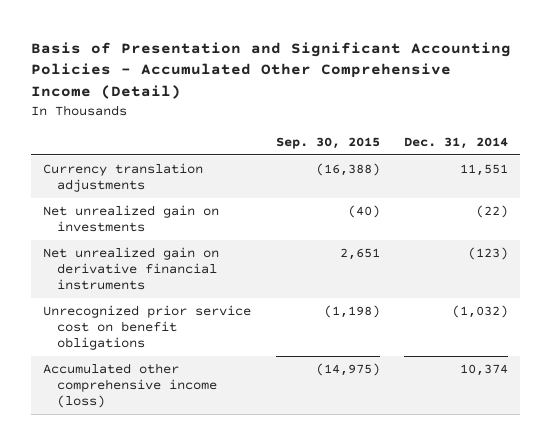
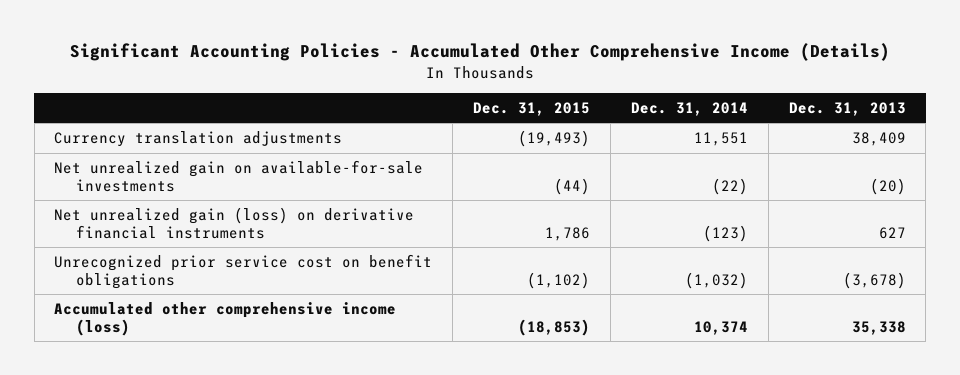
[31,41,512,100] Basis of Presentation and Significant Accounting Policies - Accumulated Other Comprehensive Income (Detail) -> [69,43,890,62] Significant Accounting Policies - Accumulated Other Comprehensive Income (Details)
[275,136,380,149] Sep. 30, 2015 -> none
none -> [473,101,591,116] Dec. 31, 2015
none -> [788,101,906,116] Dec. 31, 2013
[43,205,220,233] Net unrealized gain on investments -> [54,160,424,192] Net unrealized gain on available-for-sale investments
[43,247,220,291] Net unrealized gain on derivative financial instruments -> [54,207,415,239] Net unrealized gain (loss) on derivative financial instruments

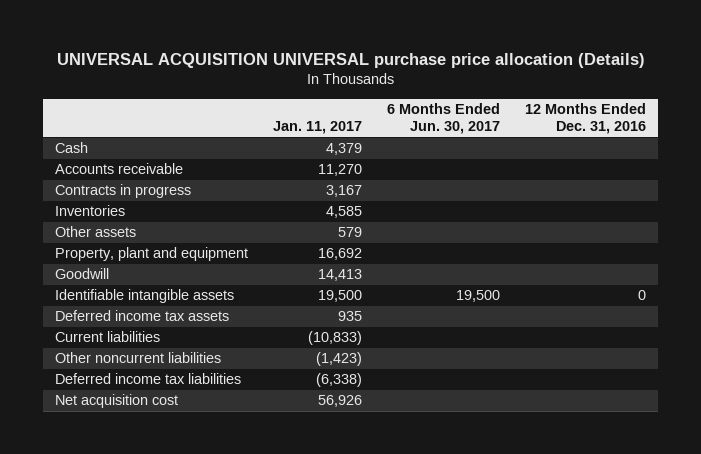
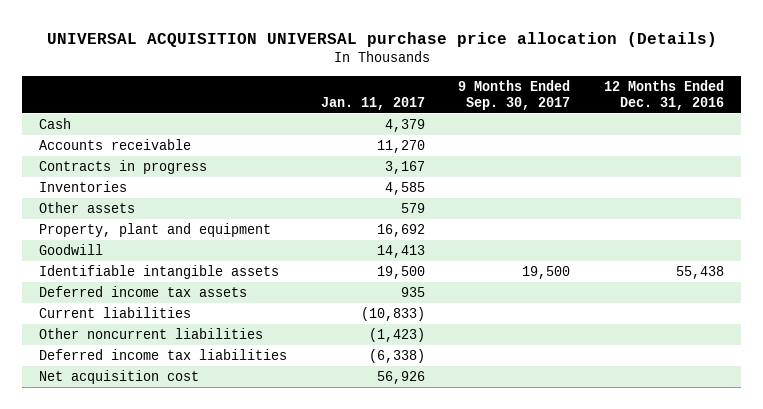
[386,103,500,135] 6 Months Ended Jun. 30, 2017 -> none
none -> [458,79,571,110] 9 Months Ended Sep. 30, 2017
[637,290,646,301] 0 -> [675,265,724,279] 55,438

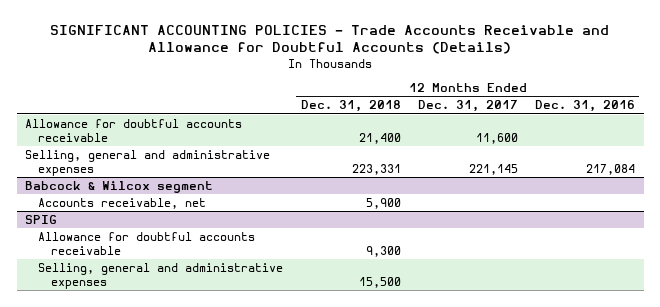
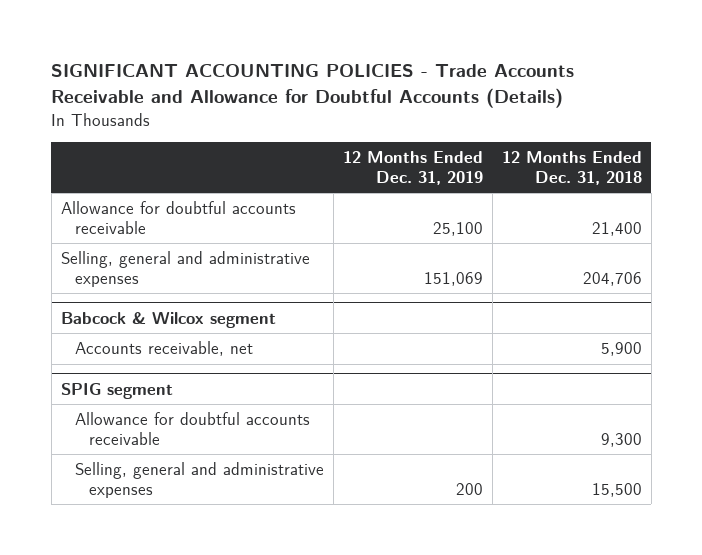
[417,100,518,113] Dec. 31, 2017 -> none
[534,100,635,113] Dec. 31, 2016 -> none
none -> [342,151,483,185] 12 Months Ended Dec. 31, 2019
[351,163,401,175] 223,331 -> [582,271,642,286] 204,706
[25,214,58,224] SPIG -> [60,382,173,399] SPIG segment

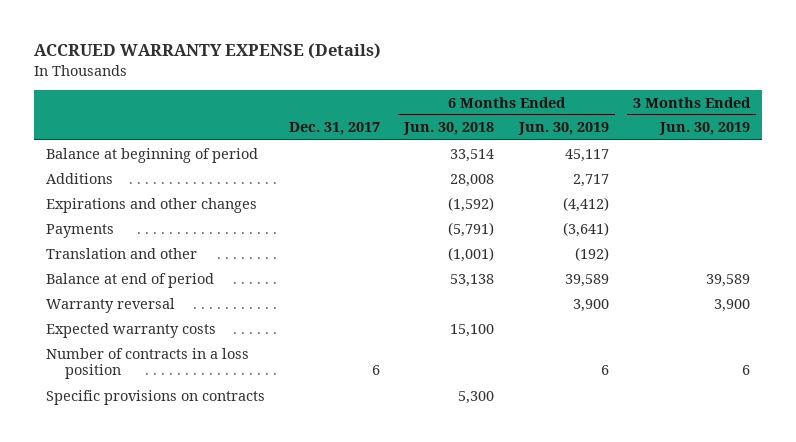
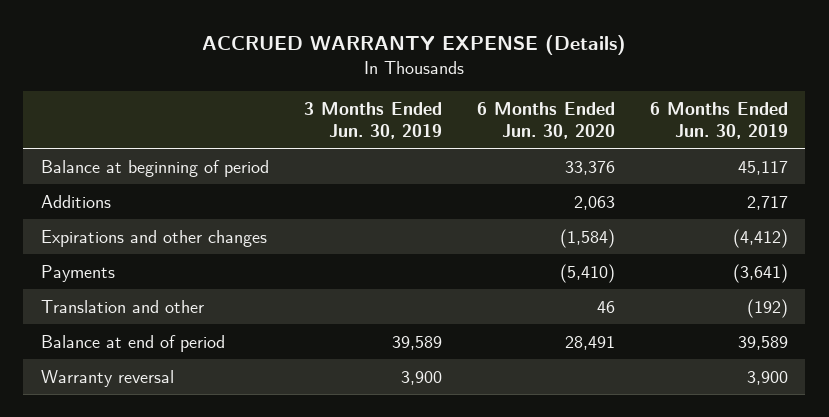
[289,122,381,136] Dec. 31, 2017 -> none
[403,122,495,136] Jun. 30, 2018 -> none
none -> [476,101,615,140] 6 Months Ended Jun. 30, 2020
[45,322,216,338] Expected warranty costs -> none
[45,347,249,380] Number of contracts in a loss position -> none
[45,389,265,405] Specific provisions on contracts -> none

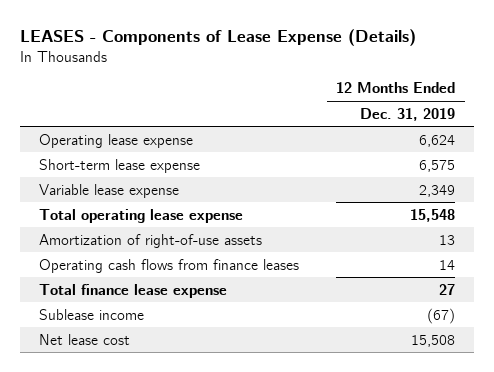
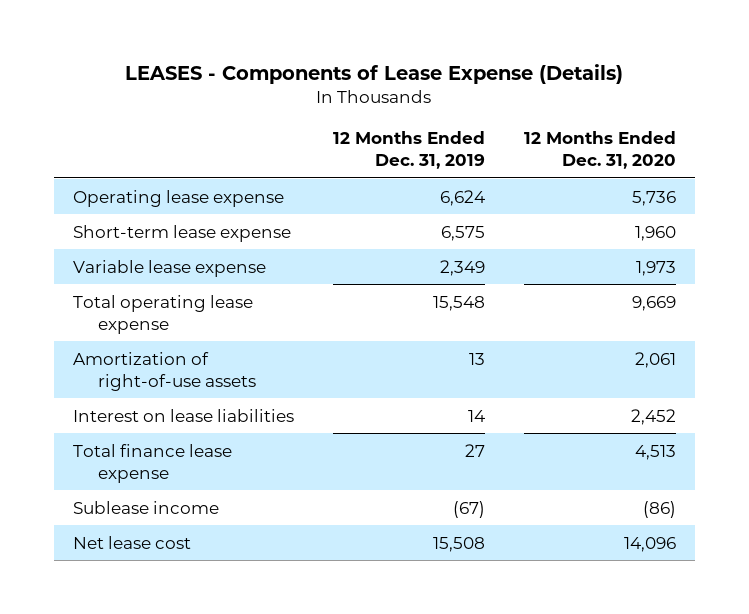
none -> [523,131,676,169] 12 Months Ended Dec. 31, 2020
[38,258,299,273] Operating cash flows from finance leases -> [73,408,295,422] Interest on lease liabilities

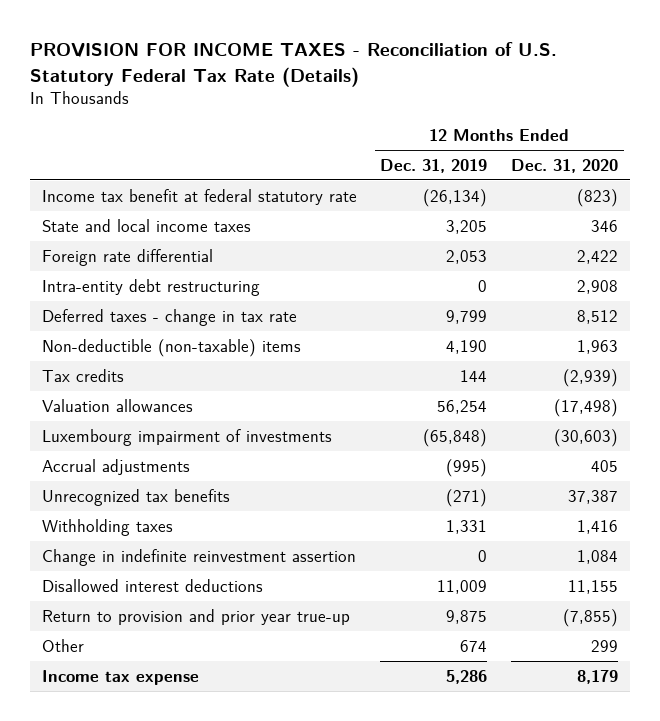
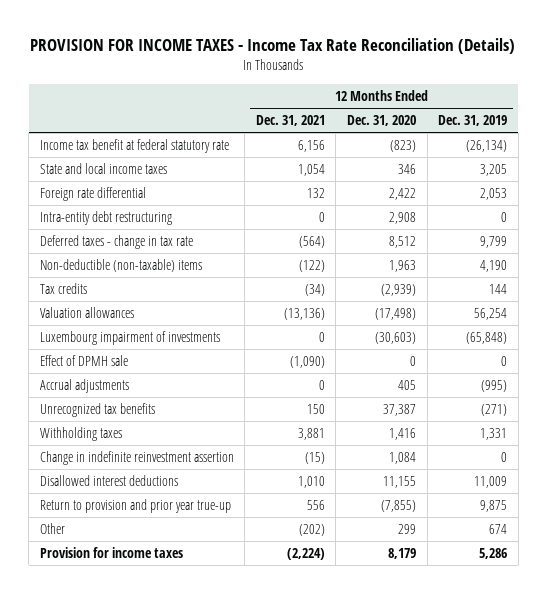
[30,41,558,87] PROVISION FOR INCOME TAXES - Reconciliation of U.S. Statutory Federal Tax Rate (Details) -> [30,37,516,54] PROVISION FOR INCOME TAXES - Income Tax Rate Reconciliation (Details)
none -> [255,115,325,127] Dec. 31, 2021
none -> [39,355,128,367] Effect of DPMH sale
[41,669,199,685] Income tax expense -> [39,547,183,559] Provision for income taxes

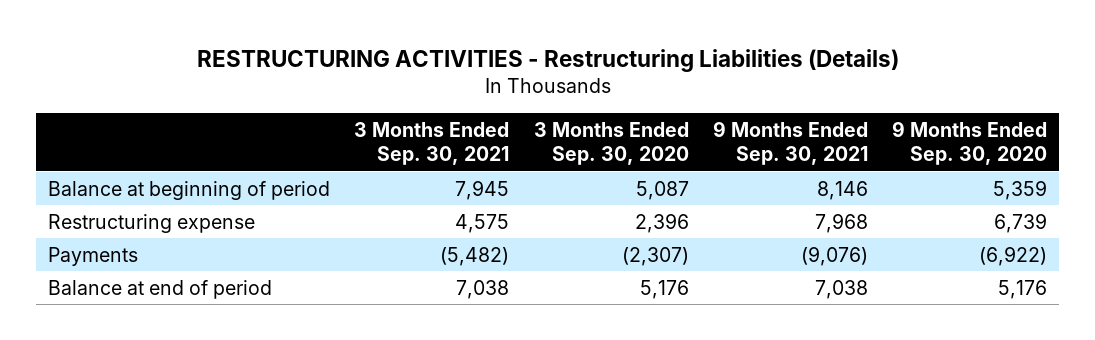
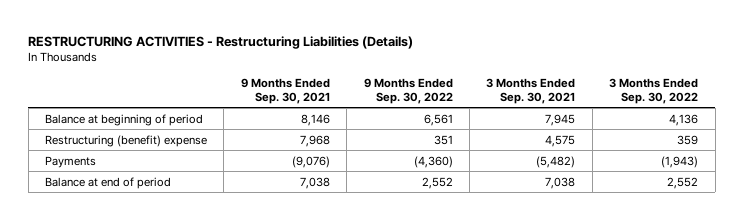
[533,122,689,166] 3 Months Ended Sep. 30, 2020 -> none
[891,121,1047,166] 9 Months Ended Sep. 30, 2020 -> none
none -> [363,78,453,104] 9 Months Ended Sep. 30, 2022
none -> [609,78,699,104] 3 Months Ended Sep. 30, 2022
[48,213,256,233] Restructuring expense -> [45,134,208,147] Restructuring (benefit) expense

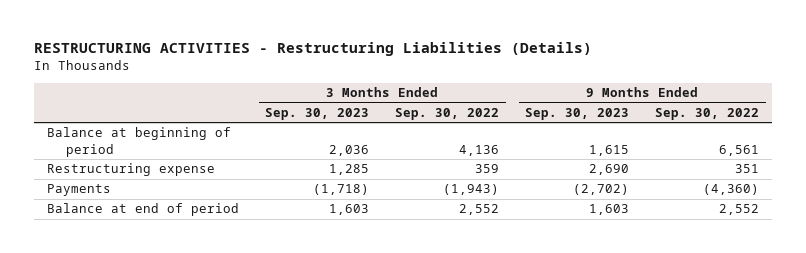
[240,78,330,104] 9 Months Ended Sep. 30, 2021 -> none
[486,78,576,104] 3 Months Ended Sep. 30, 2021 -> none
none -> [265,107,370,120] Sep. 30, 2023
none -> [525,107,630,120] Sep. 30, 2023
[45,134,208,147] Restructuring (benefit) expense -> [47,163,216,177] Restructuring expense

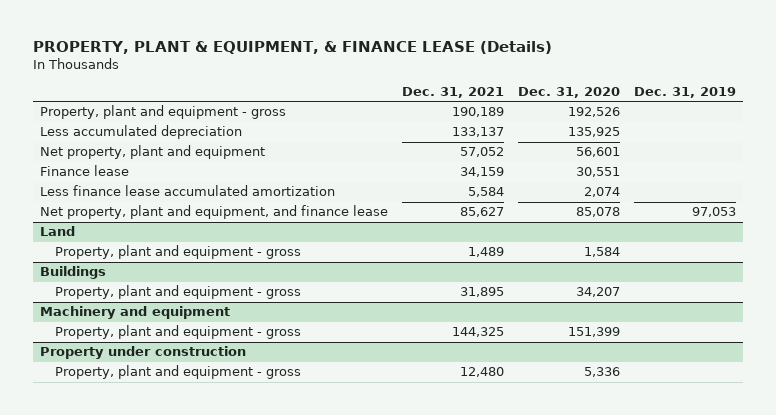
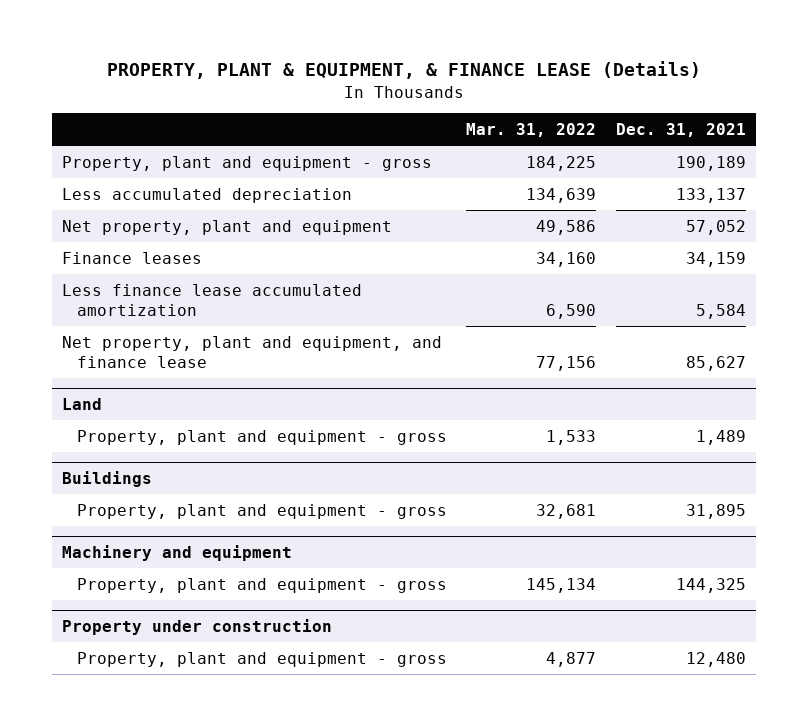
[518,86,621,98] Dec. 31, 2020 -> none
[634,86,737,98] Dec. 31, 2019 -> none
none -> [466,123,597,138] Mar. 31, 2022
[39,165,129,177] Finance lease -> [61,251,202,264] Finance leases

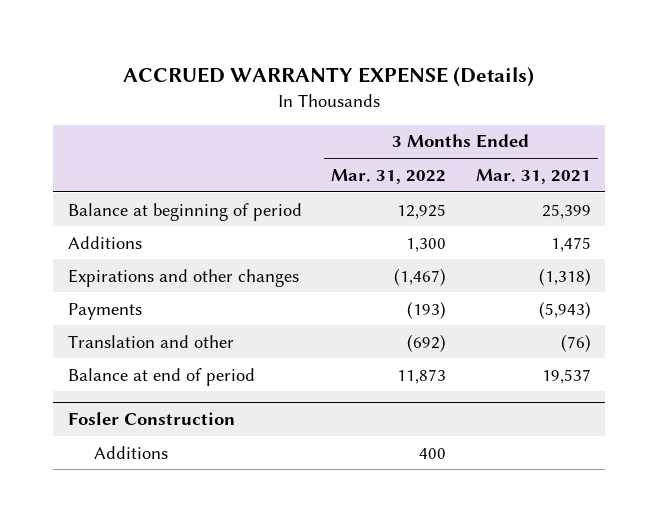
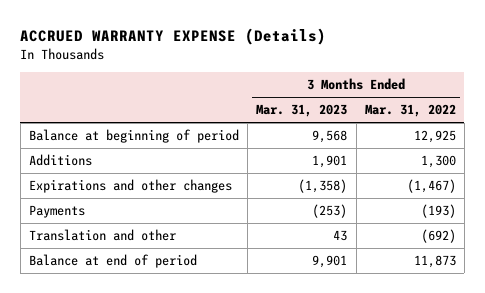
[475,168,591,184] Mar. 31, 2021 -> none
none -> [256,104,348,118] Mar. 31, 2023
[68,412,236,426] Fosler Construction -> none
[93,445,168,459] Additions -> none

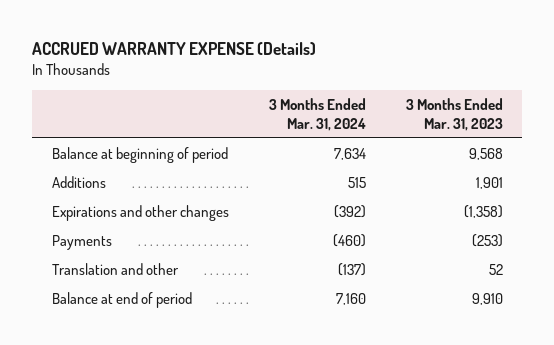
[364,104,456,118] Mar. 31, 2022 -> none
none -> [268,98,366,131] 3 Months Ended Mar. 31, 2024
[333,230,348,242] 43 -> [488,263,503,275] 52
[312,255,348,269] 9,901 -> [471,292,503,305] 9,910

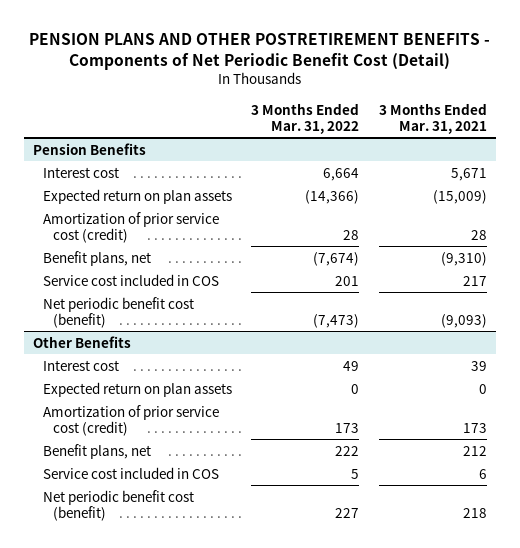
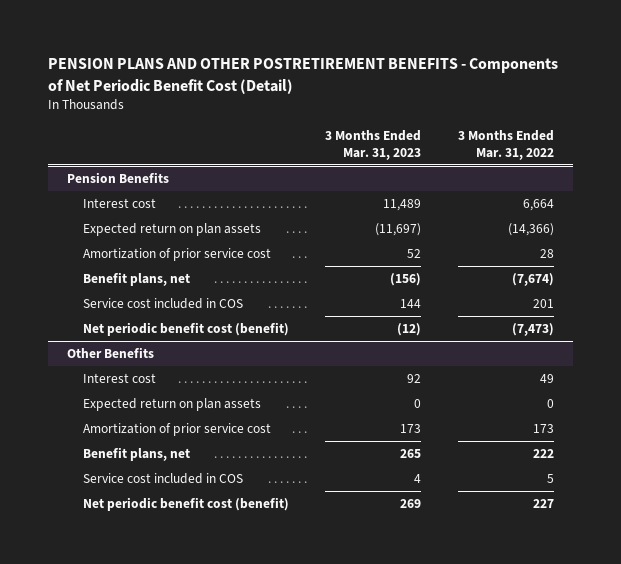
[378,102,487,134] 3 Months Ended Mar. 31, 2021 -> none
none -> [325,130,422,160] 3 Months Ended Mar. 31, 2023
[42,211,219,243] Amortization of prior service cost (credit) -> [82,247,271,261] Amortization of prior service cost
[42,404,219,436] Amortization of prior service cost (credit) -> [82,422,271,436] Amortization of prior service cost

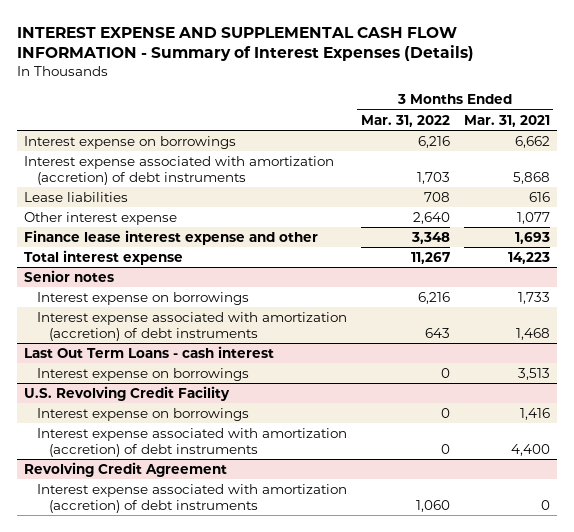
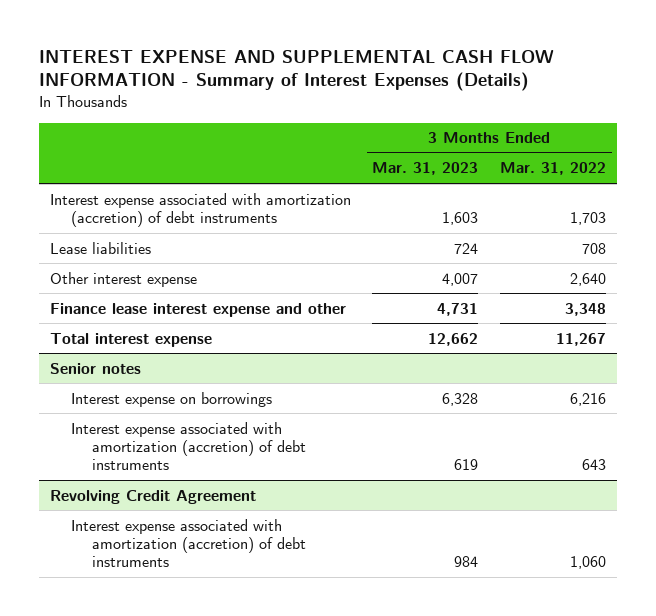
[463,114,550,127] Mar. 31, 2021 -> none
none -> [372,162,479,176] Mar. 31, 2023
[24,135,237,149] Interest expense on borrowings -> none
[24,345,275,358] Last Out Term Loans - cash interest -> none
[36,367,249,381] Interest expense on borrowings -> none
[24,385,231,401] U.S. Revolving Credit Facility -> none
[36,407,249,421] Interest expense on borrowings -> none
[36,427,347,457] Interest expense associated with amortization (accretion) of debt instruments -> none

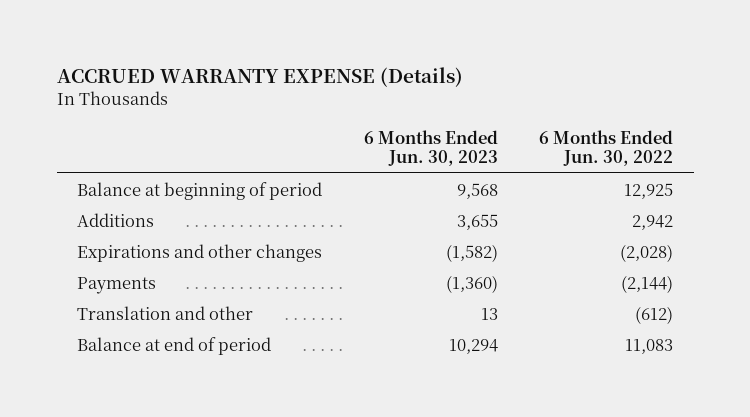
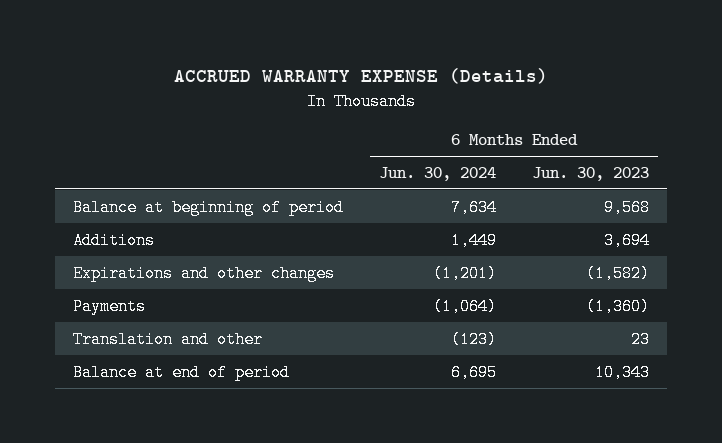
[538,129,673,167] 6 Months Ended Jun. 30, 2022 -> none
none -> [379,166,497,181] Jun. 30, 2024
[456,213,498,230] 3,655 -> [603,231,650,249] 3,694
[480,307,498,320] 13 -> [630,330,650,348] 23
[448,338,498,354] 10,294 -> [594,363,650,381] 10,343

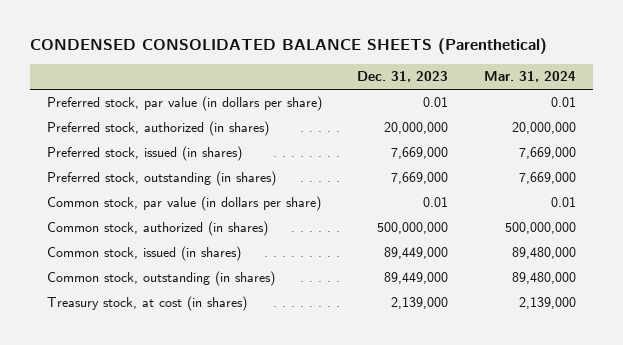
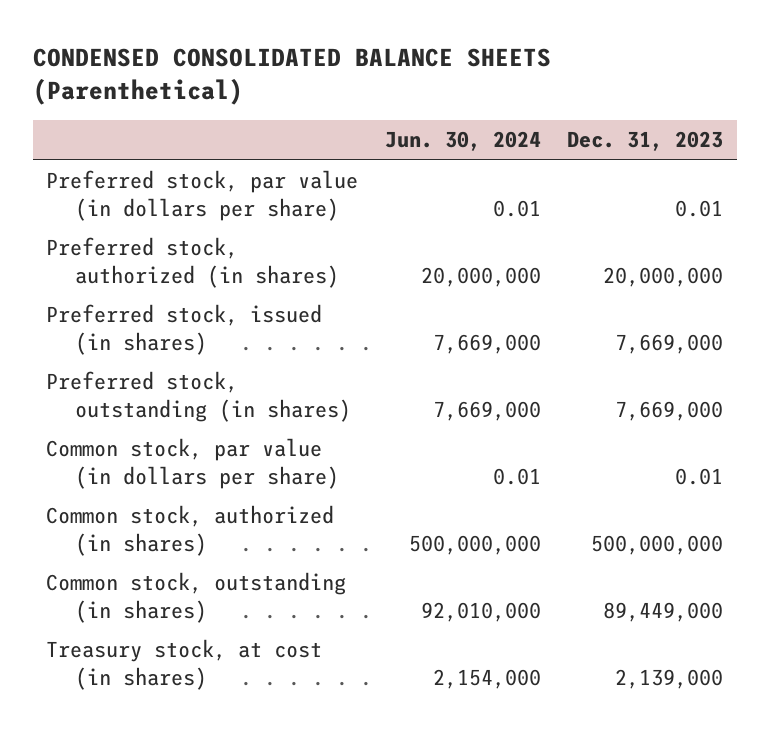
[483,70,576,82] Mar. 31, 2024 -> none
none -> [384,131,541,152] Jun. 30, 2024
[47,246,242,262] Common stock, issued (in shares) -> none

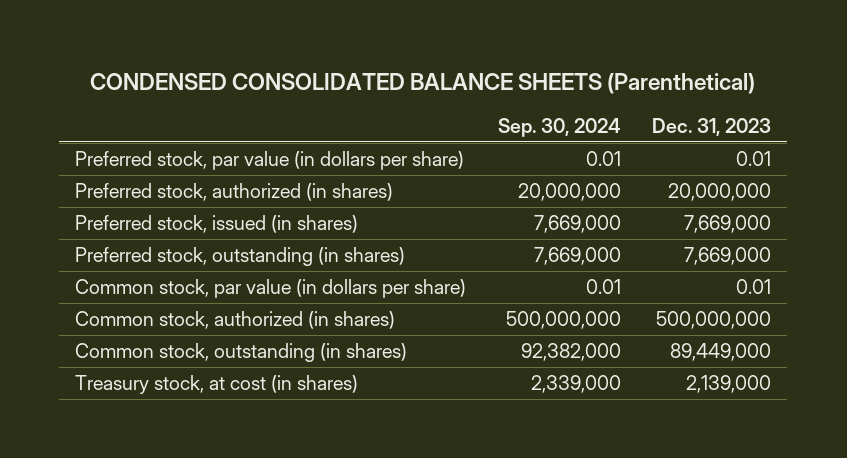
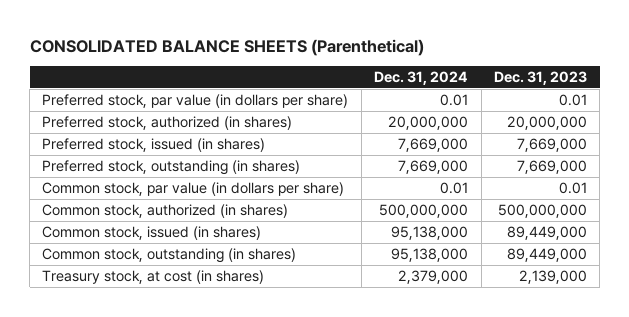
[90,72,756,94] CONDENSED CONSOLIDATED BALANCE SHEETS (Parenthetical) -> [29,38,424,56] CONSOLIDATED BALANCE SHEETS (Parenthetical)
[497,117,621,137] Sep. 30, 2024 -> none
none -> [374,71,469,86] Dec. 31, 2024
none -> [42,225,262,240] Common stock, issued (in shares)

